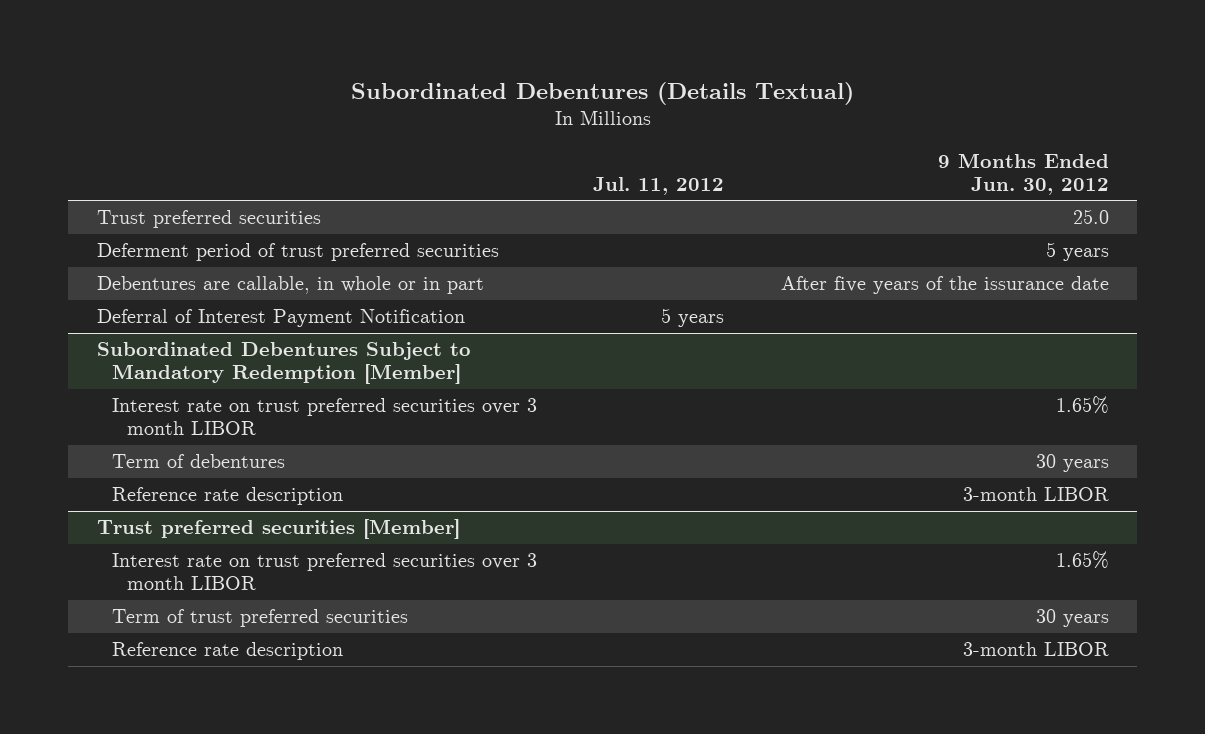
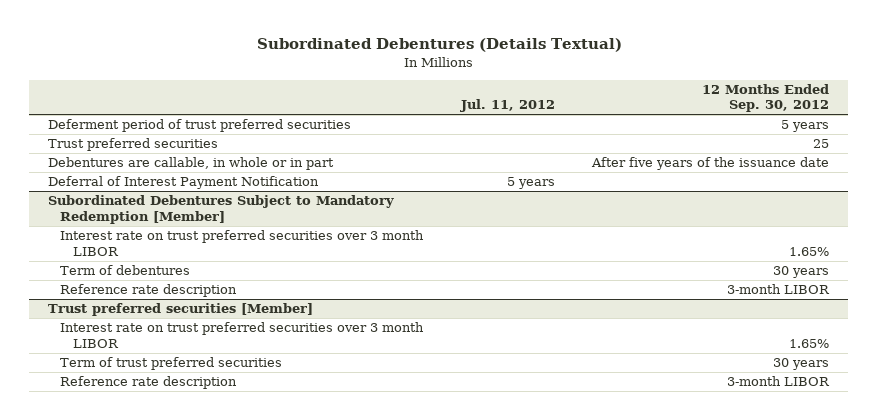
[937,153,1109,195] 9 Months Ended Jun. 30, 2012 -> none
none -> [702,83,830,113] 12 Months Ended Sep. 30, 2012
[96,210,321,229] Trust preferred securities -> [47,138,218,152] Trust preferred securities

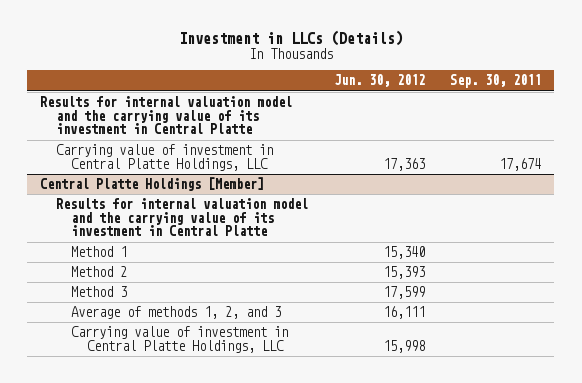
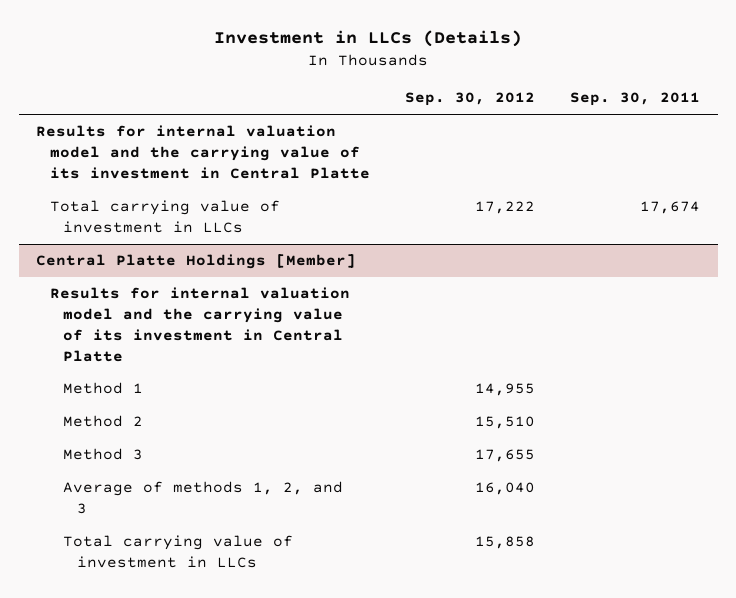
[333,74,425,88] Jun. 30, 2012 -> none
none -> [404,92,535,107] Sep. 30, 2012
[55,144,273,171] Carrying value of investment in Central Platte Holdings, LLC -> [49,200,280,233] Total carrying value of investment in LLCs
[71,326,289,353] Carrying value of investment in Central Platte Holdings, LLC -> [63,535,294,568] Total carrying value of investment in LLCs

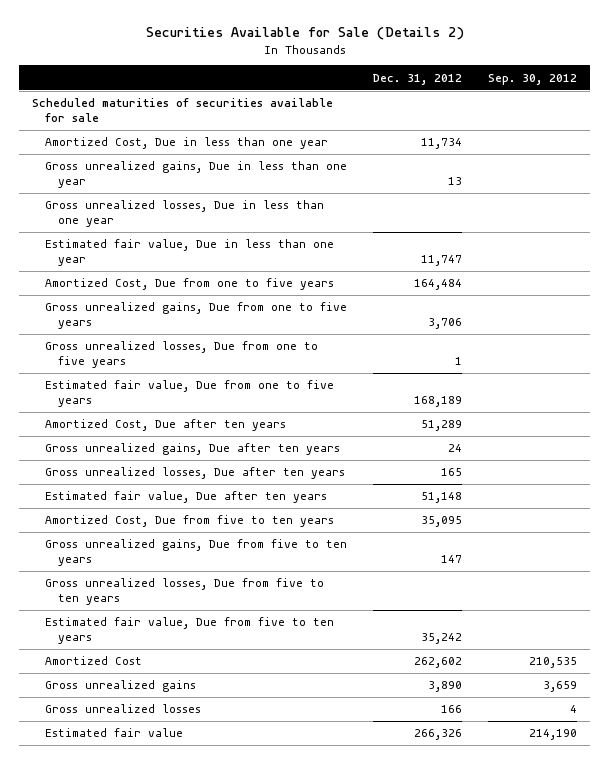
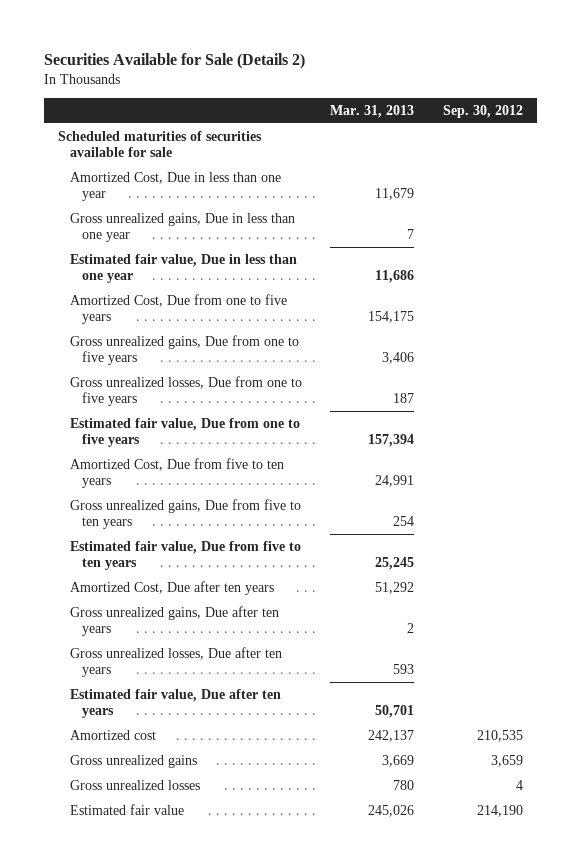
[373,73,463,85] Dec. 31, 2012 -> none
none -> [330,104,415,118] Mar. 31, 2013
[44,200,324,228] Gross unrealized losses, Due in less than one year -> none
[44,515,334,528] Amortized Cost, Due from five to ten years -> [69,457,284,488] Amortized Cost, Due from five to ten years
[44,539,347,567] Gross unrealized gains, Due from five to ten years -> [69,498,301,529] Gross unrealized gains, Due from five to ten years
[44,617,334,645] Estimated fair value, Due from five to ten years -> [69,540,301,570] Estimated fair value, Due from five to ten years
[44,578,324,606] Gross unrealized losses, Due from five to ten years -> none
[44,656,142,666] Amortized Cost -> [69,729,156,740] Amortized cost

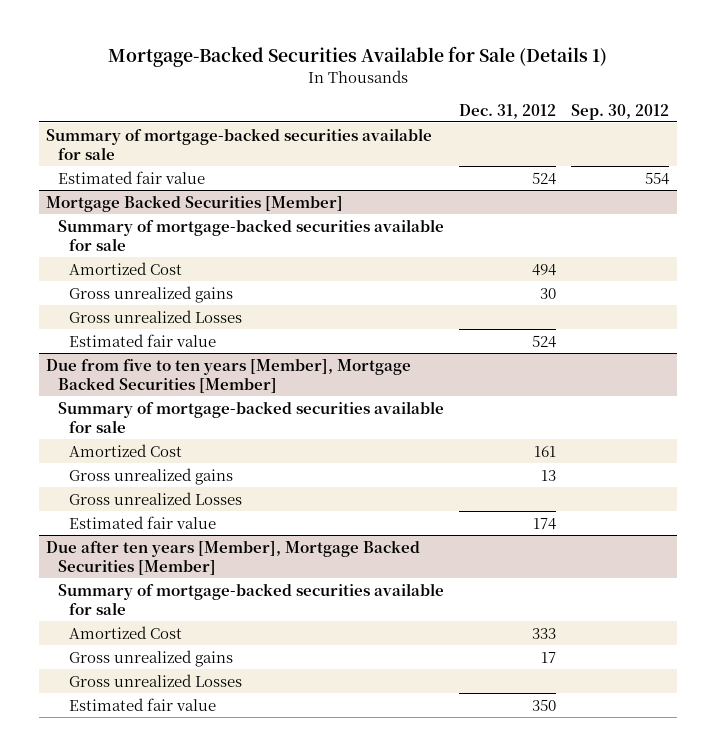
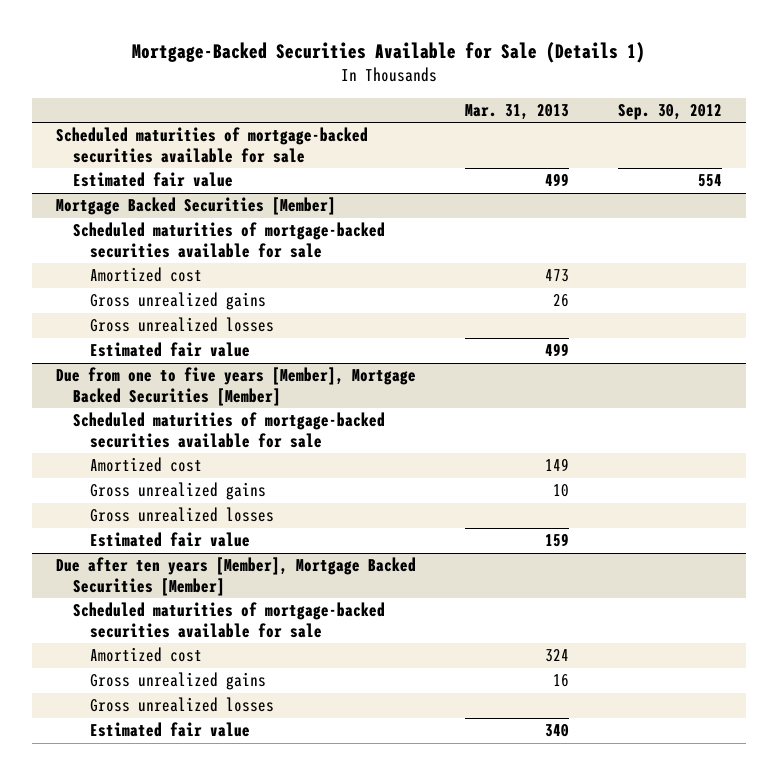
[458,103,556,119] Dec. 31, 2012 -> none
none -> [465,103,570,120] Mar. 31, 2013
[46,127,433,160] Summary of mortgage-backed securities available for sale -> [56,127,369,163] Scheduled maturities of mortgage-backed securities available for sale
[57,218,444,251] Summary of mortgage-backed securities available for sale -> [73,222,386,258] Scheduled maturities of mortgage-backed securities available for sale
[68,261,182,275] Amortized Cost -> [89,267,202,283] Amortized cost
[68,309,242,323] Gross unrealized Losses -> [89,317,274,333] Gross unrealized losses
[46,358,412,393] Due from five to ten years [Member], Mortgage Backed Securities [Member] -> [56,367,417,406] Due from one to five years [Member], Mortgage Backed Securities [Member]
[57,400,444,433] Summary of mortgage-backed securities available for sale -> [73,412,386,448] Scheduled maturities of mortgage-backed securities available for sale
[68,443,182,457] Amortized Cost -> [89,457,202,473] Amortized cost
[68,491,242,505] Gross unrealized Losses -> [89,507,274,523] Gross unrealized losses
[57,582,444,615] Summary of mortgage-backed securities available for sale -> [73,602,386,638] Scheduled maturities of mortgage-backed securities available for sale
[68,625,182,639] Amortized Cost -> [89,647,202,663] Amortized cost
[68,673,242,687] Gross unrealized Losses -> [89,697,274,713] Gross unrealized losses

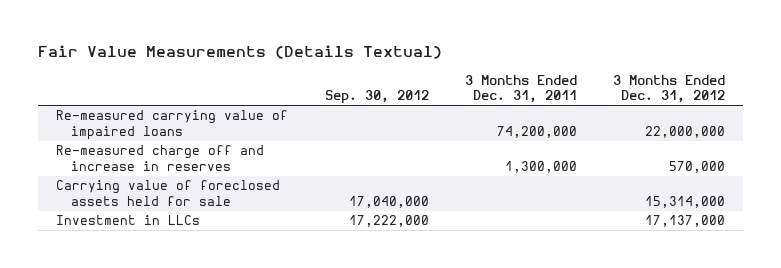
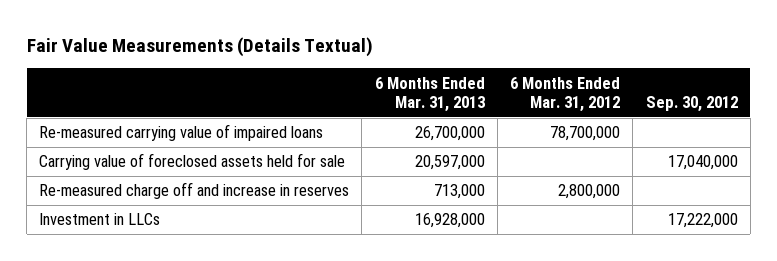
[464,74,577,104] 3 Months Ended Dec. 31, 2011 -> none
[613,74,726,104] 3 Months Ended Dec. 31, 2012 -> none
none -> [374,76,485,113] 6 Months Ended Mar. 31, 2013
none -> [510,76,621,113] 6 Months Ended Mar. 31, 2012
[56,145,265,172] Re-measured charge off and increase in reserves -> [39,182,350,200] Re-measured charge off and increase in reserves

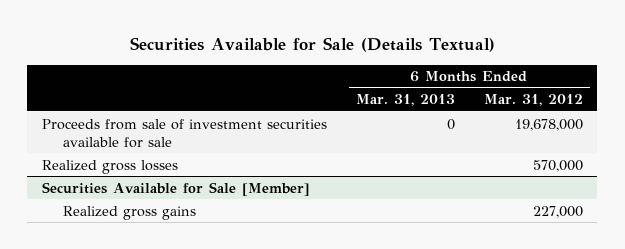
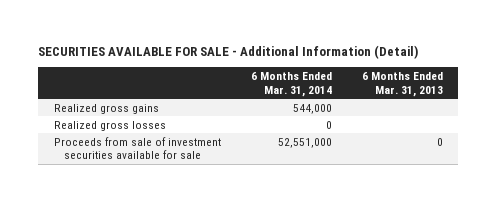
[130,37,496,53] Securities Available for Sale (Details Textual) -> [38,45,419,60] SECURITIES AVAILABLE FOR SALE - Additional Information (Detail)
[483,94,583,107] Mar. 31, 2012 -> none
none -> [250,72,332,97] 6 Months Ended Mar. 31, 2014
none -> [53,103,159,114] Realized gross gains
[41,181,310,196] Securities Available for Sale [Member] -> none
[62,205,196,220] Realized gross gains -> none
[41,118,327,148] Proceeds from sale of investment securities available for sale -> [53,136,221,160] Proceeds from sale of investment securities available for sale

